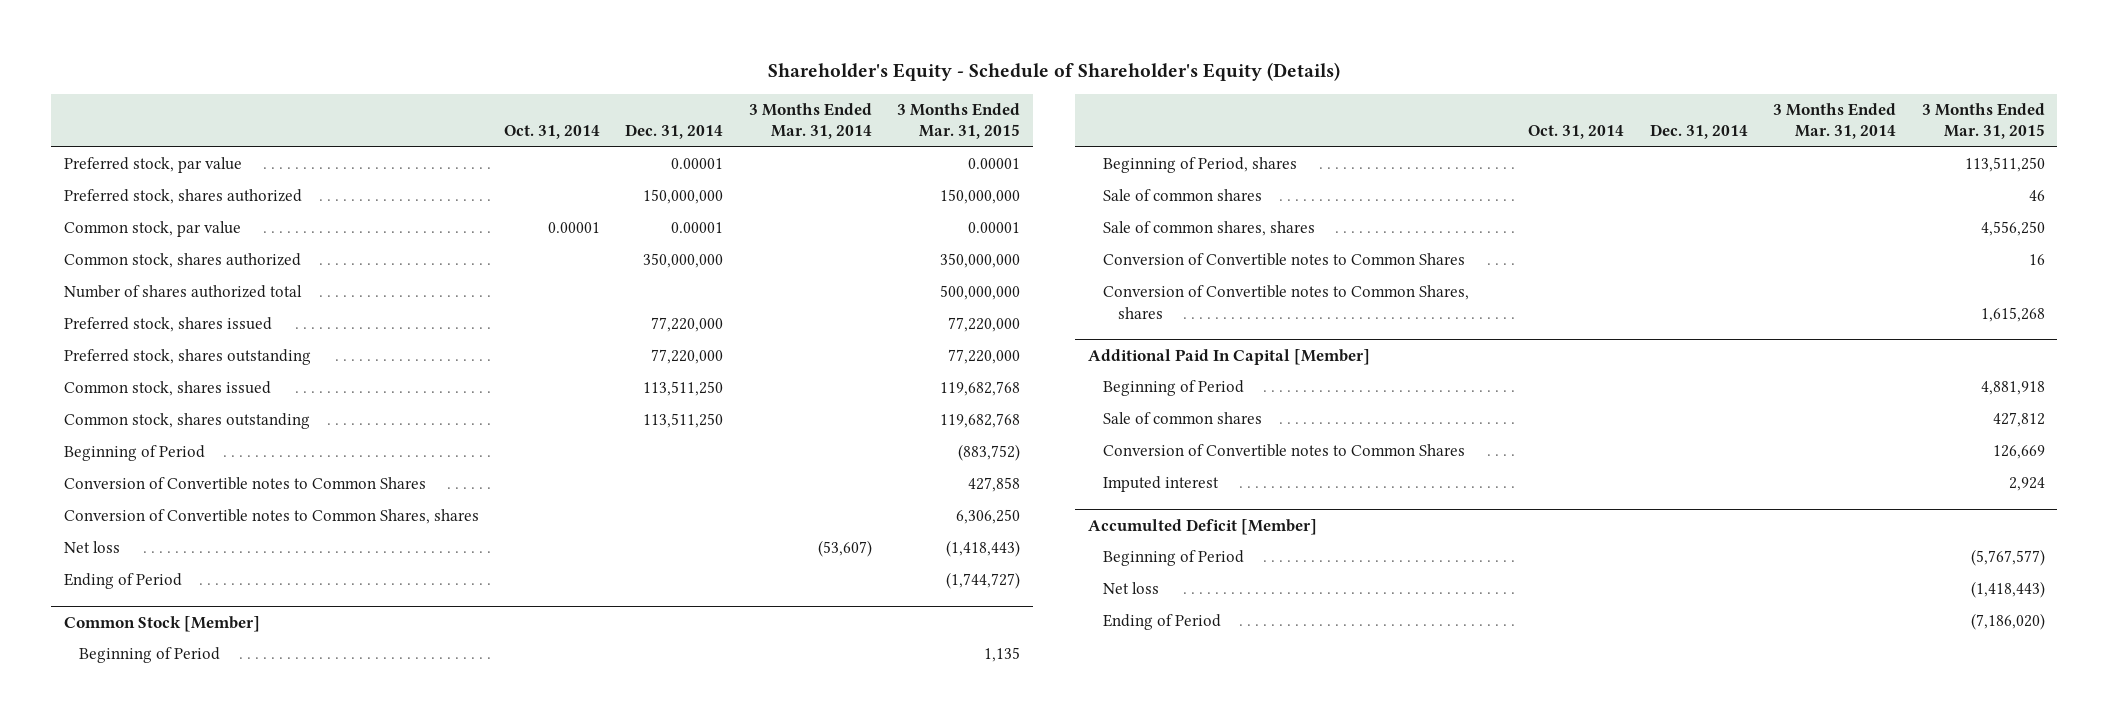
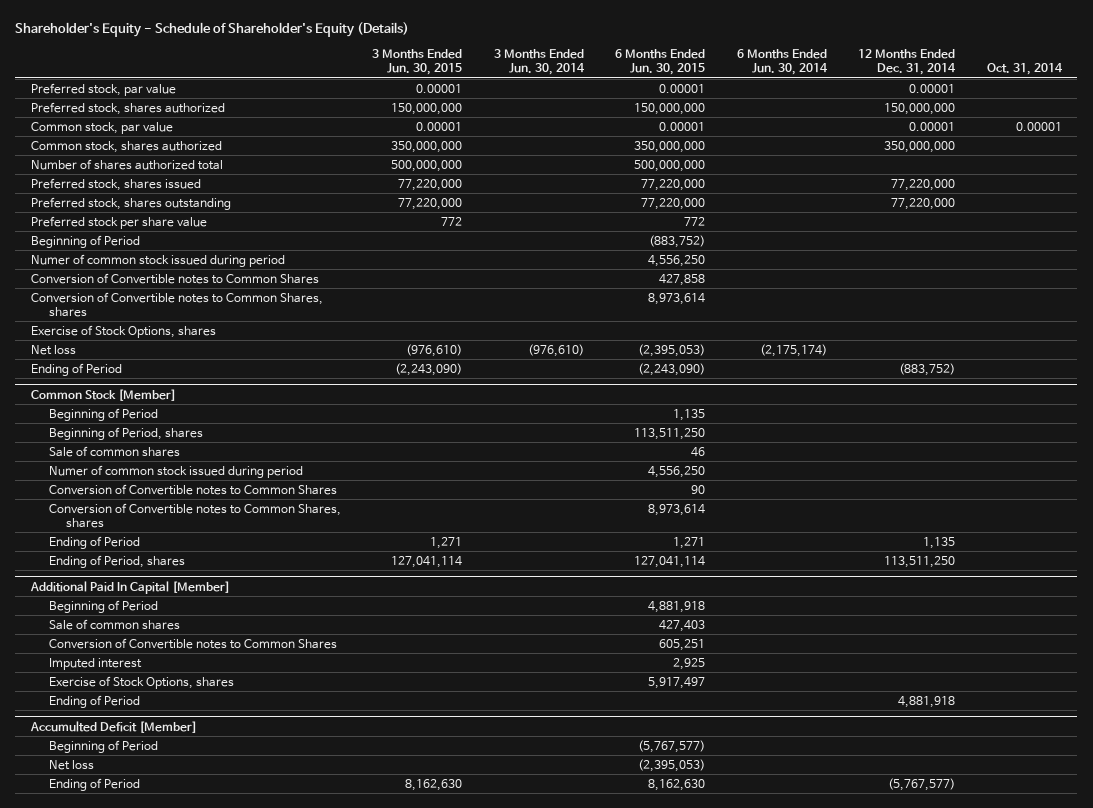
[625,124,724,140] Dec. 31, 2014 -> none
[748,103,872,140] 3 Months Ended Mar. 31, 2014 -> none
[897,103,1021,140] 3 Months Ended Mar. 31, 2015 -> none
none -> [372,49,463,75] 3 Months Ended Jun. 30, 2015
none -> [493,49,585,75] 3 Months Ended Jun. 30, 2014
none -> [615,49,706,75] 6 Months Ended Jun. 30, 2015
none -> [736,49,828,75] 6 Months Ended Jun. 30, 2014
none -> [858,49,957,75] 12 Months Ended Dec. 31, 2014
[63,381,271,397] Common stock, shares issued -> none
[63,413,310,430] Common stock, shares outstanding -> none
none -> [31,215,208,229] Preferred stock per share value
none -> [31,253,286,267] Numer of common stock issued during period
none -> [31,324,217,338] Exercise of Stock Options, shares
[1103,221,1316,237] Sale of common shares, shares -> [48,464,303,478] Numer of common stock issued during period
none -> [48,535,140,549] Ending of Period
none -> [48,554,185,568] Ending of Period, shares
none -> [48,675,234,689] Exercise of Stock Options, shares
none -> [48,694,140,708] Ending of Period

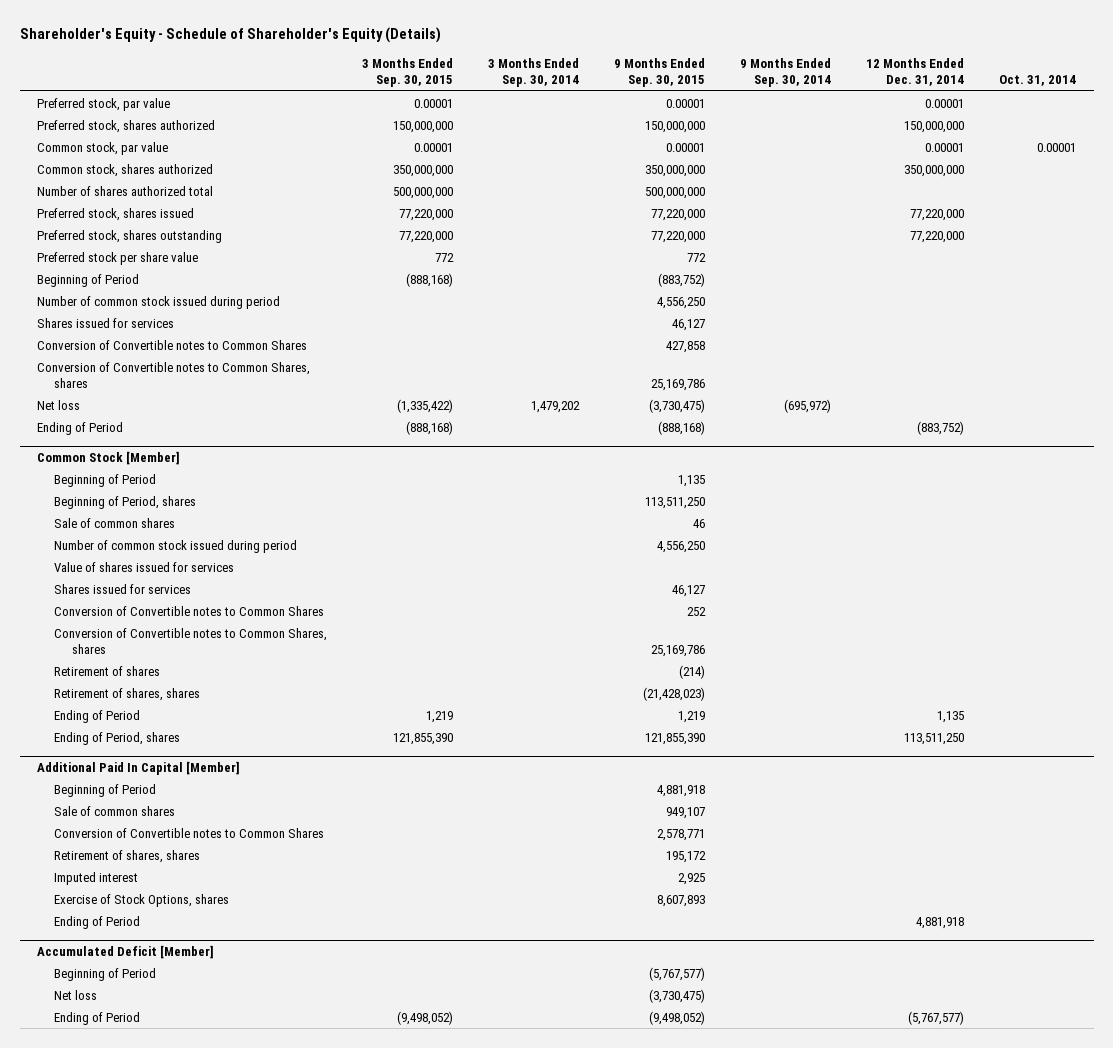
[372,49,463,75] 3 Months Ended Jun. 30, 2015 -> none
[493,49,585,75] 3 Months Ended Jun. 30, 2014 -> none
[615,49,706,75] 6 Months Ended Jun. 30, 2015 -> none
[736,49,828,75] 6 Months Ended Jun. 30, 2014 -> none
none -> [362,57,454,88] 3 Months Ended Sep. 30, 2015
none -> [488,57,580,88] 3 Months Ended Sep. 30, 2014
none -> [614,57,706,88] 9 Months Ended Sep. 30, 2015
none -> [740,57,832,88] 9 Months Ended Sep. 30, 2014
[31,253,286,267] Numer of common stock issued during period -> [37,295,281,309] Number of common stock issued during period
none -> [37,317,175,328] Shares issued for services
[31,324,217,338] Exercise of Stock Options, shares -> none
[48,464,303,478] Numer of common stock issued during period -> [54,539,298,553] Number of common stock issued during period
none -> [54,561,235,572] Value of shares issued for services
none -> [54,583,192,594] Shares issued for services
none -> [54,665,161,676] Retirement of shares
none -> [54,687,201,701] Retirement of shares, shares
none -> [54,849,201,863] Retirement of shares, shares
[30,720,198,733] Accumulted Deficit [Member] -> [37,944,215,959] Accumulated Deficit [Member]

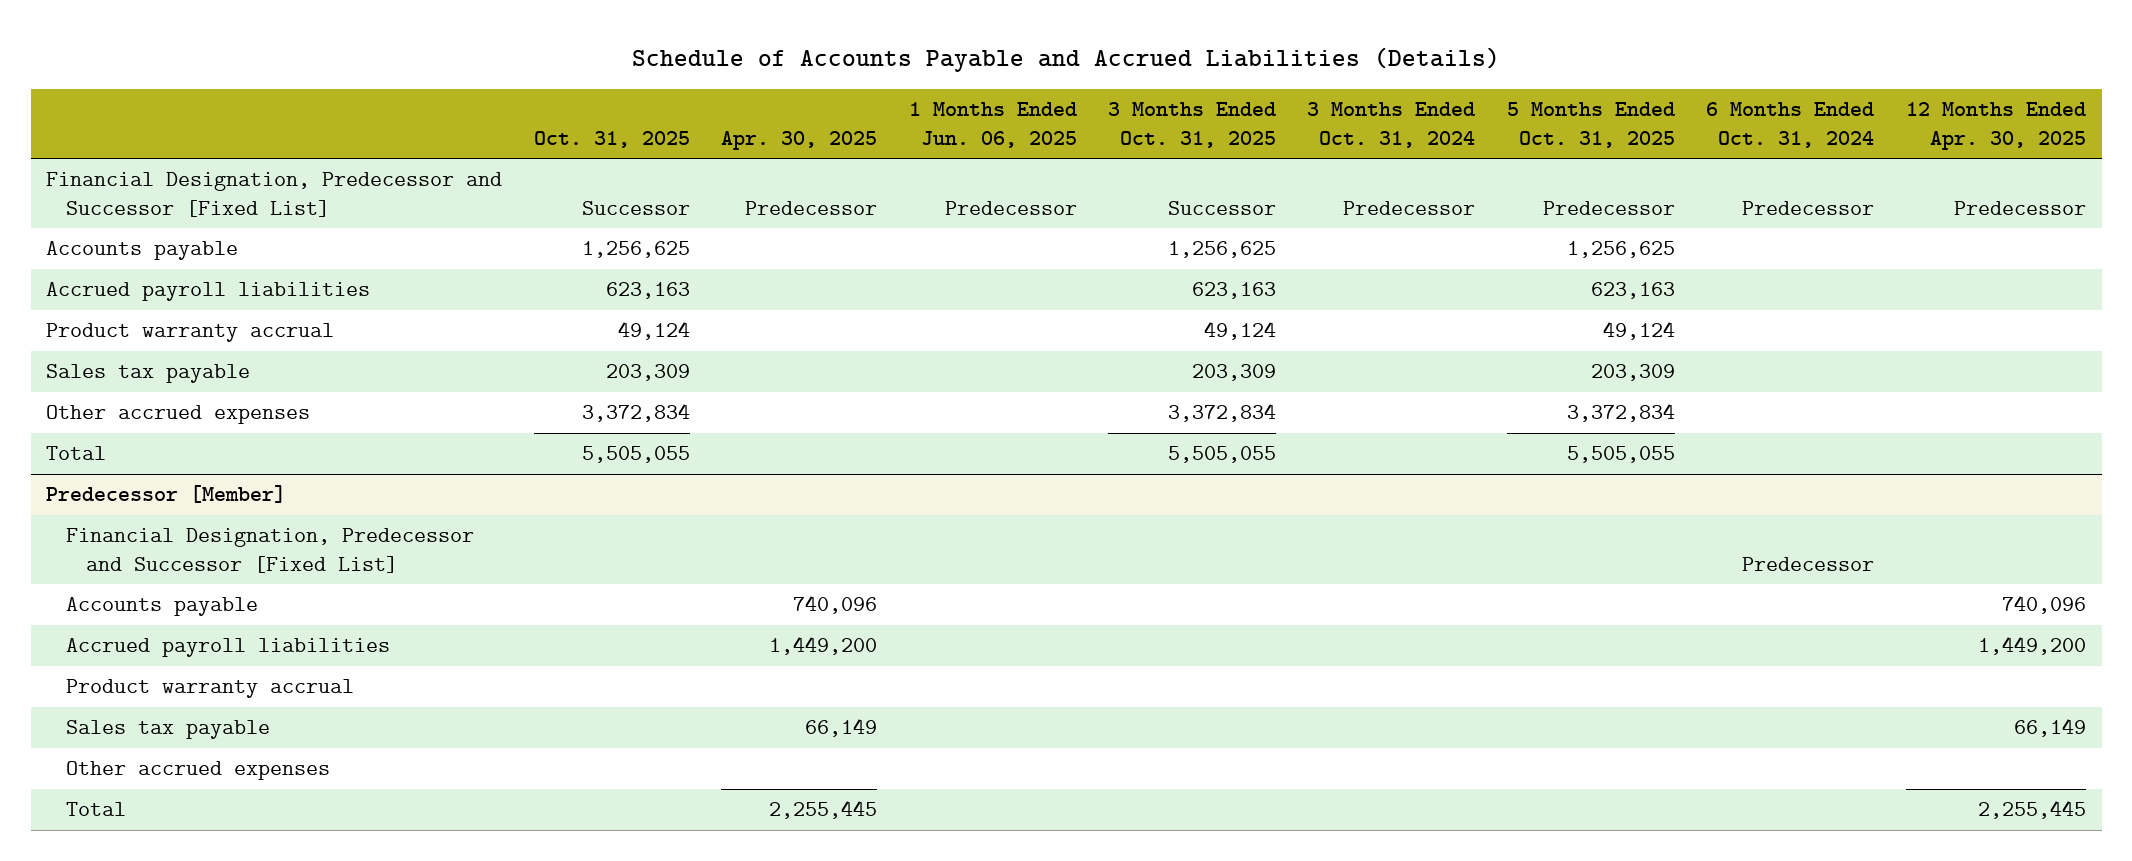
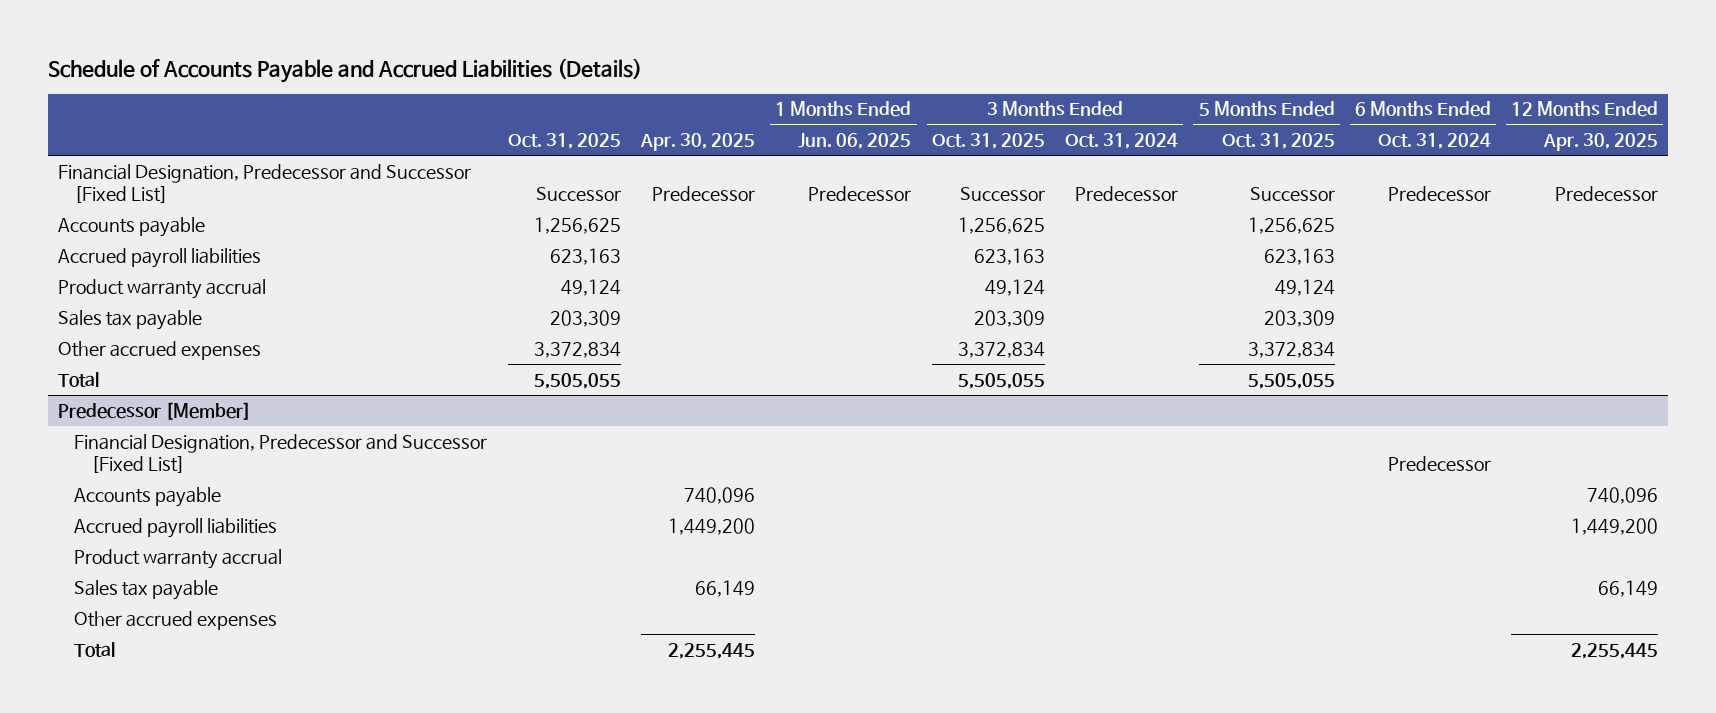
[1542,200,1675,215] Predecessor -> [1249,187,1335,202] Successor

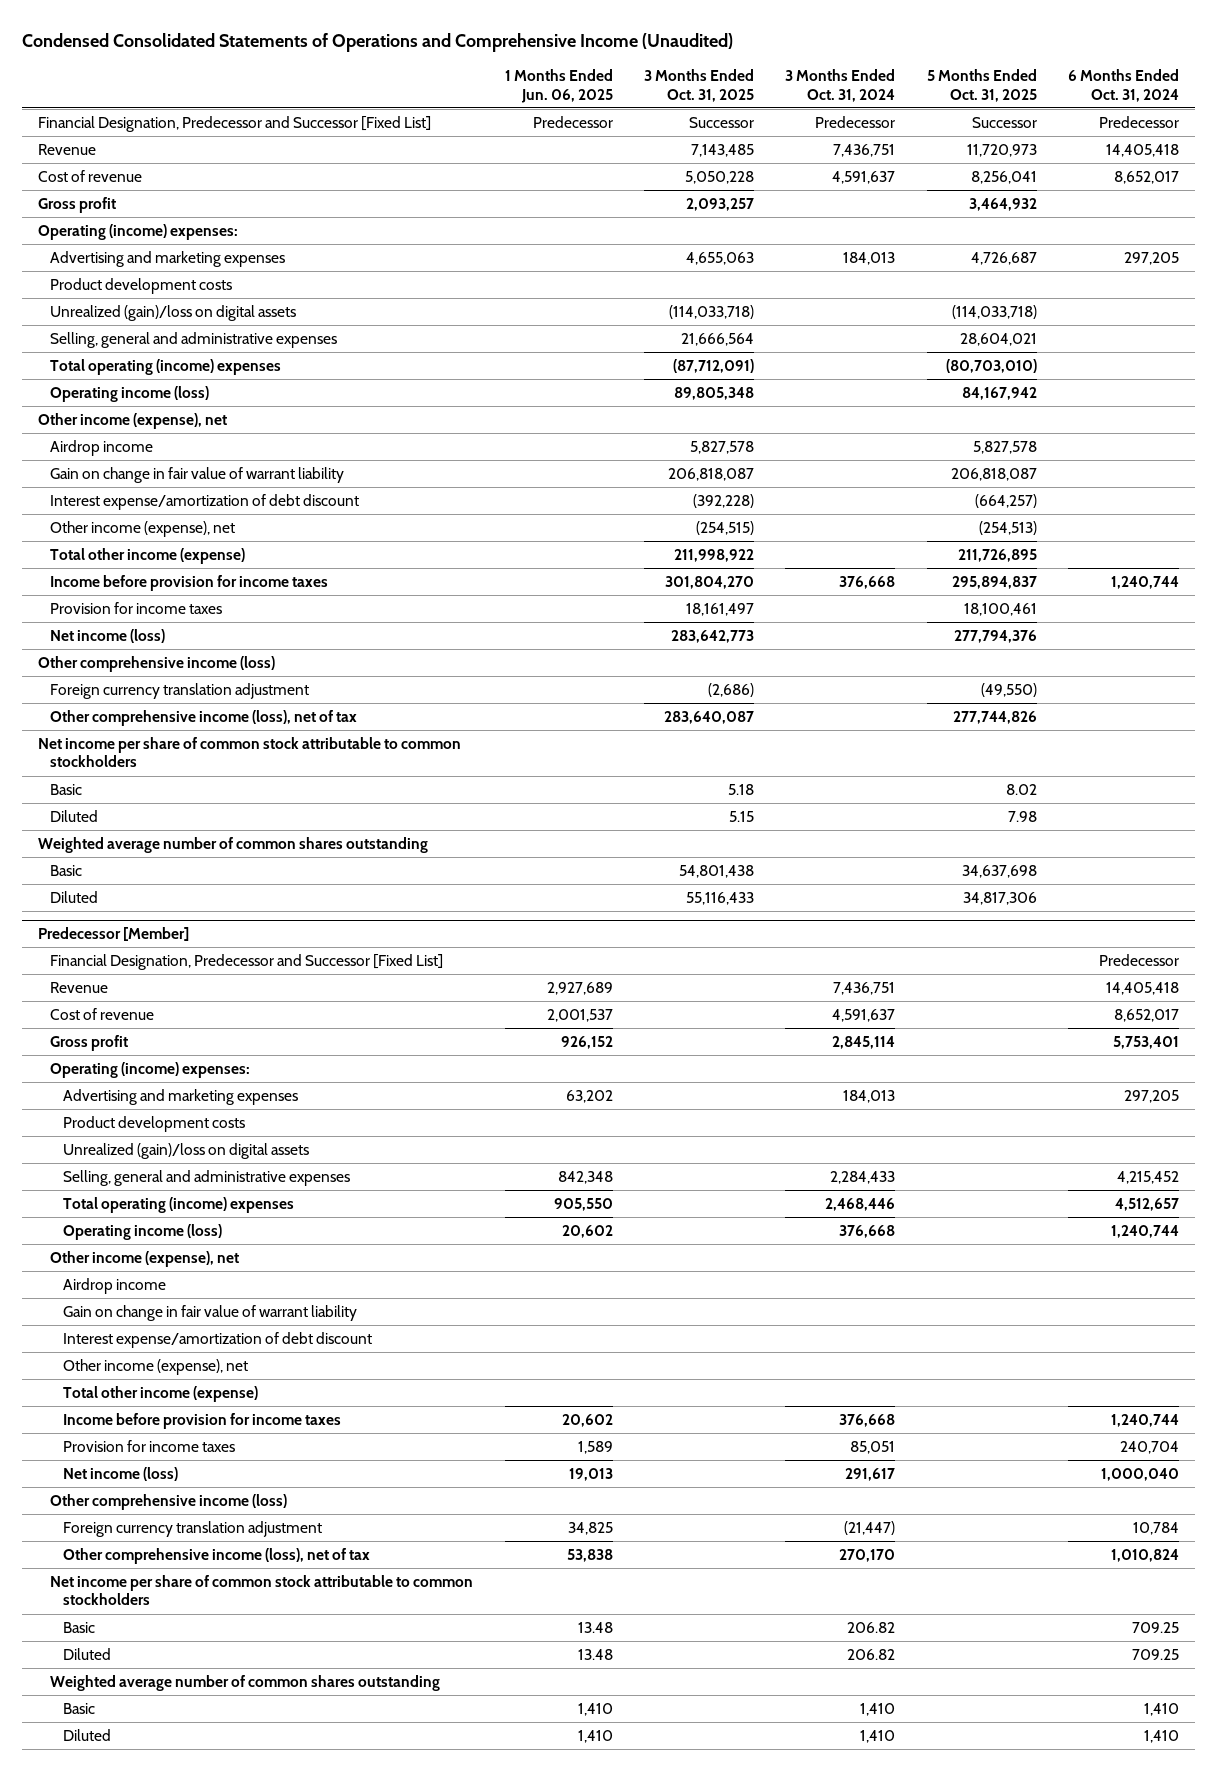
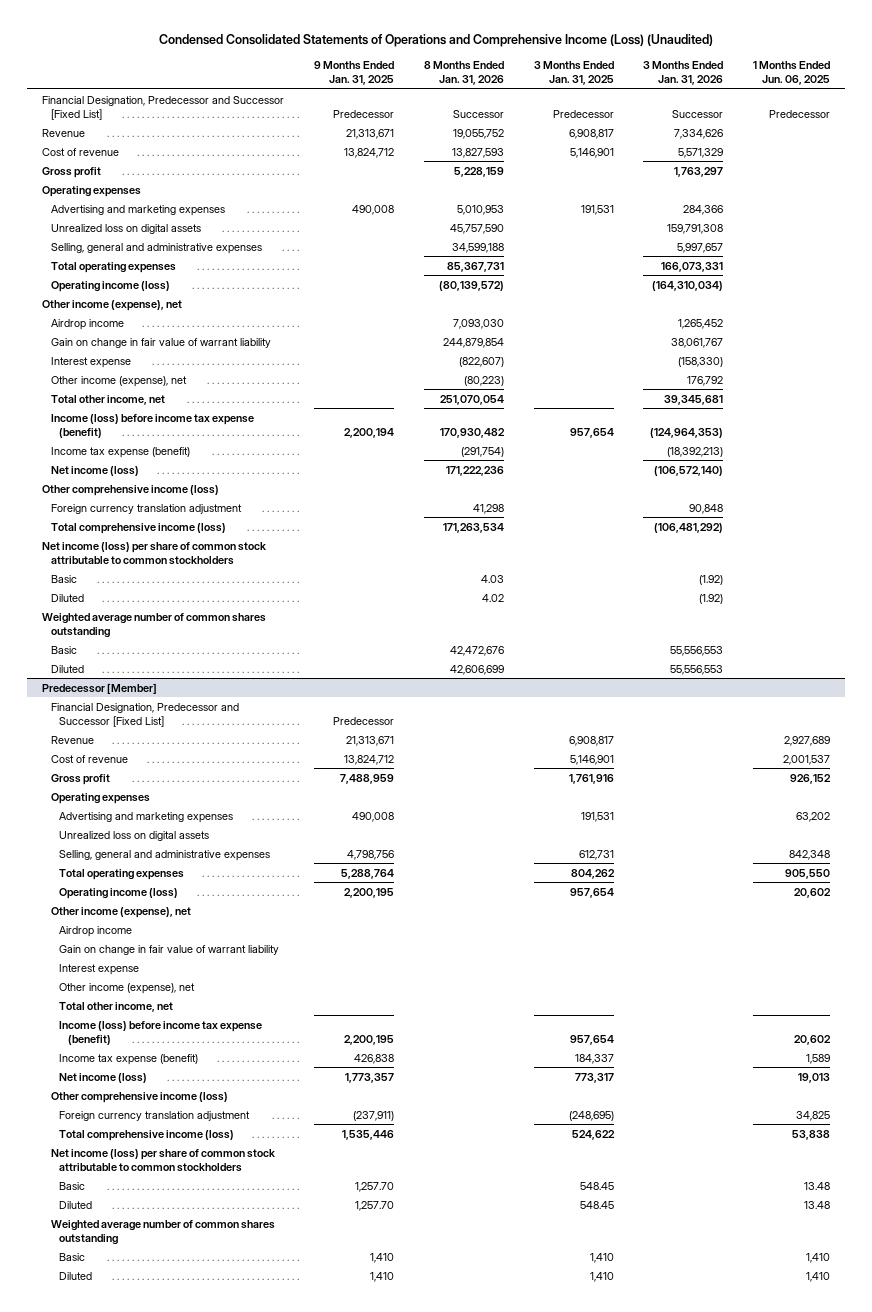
[22,32,734,52] Condensed Consolidated Statements of Operations and Comprehensive Income (Unaudited) -> [159,34,714,48] Condensed Consolidated Statements of Operations and Comprehensive Income (Loss) (Unaudited)
[644,69,755,102] 3 Months Ended Oct. 31, 2025 -> none
[785,69,896,102] 3 Months Ended Oct. 31, 2024 -> none
[926,69,1037,102] 5 Months Ended Oct. 31, 2025 -> none
[1068,69,1180,102] 6 Months Ended Oct. 31, 2024 -> none
none -> [313,61,394,86] 9 Months Ended Jan. 31, 2025
none -> [423,61,504,86] 8 Months Ended Jan. 31, 2026
none -> [533,61,614,86] 3 Months Ended Jan. 31, 2025
none -> [643,61,724,86] 3 Months Ended Jan. 31, 2026
[37,224,238,241] Operating (income) expenses: -> [42,185,142,197] Operating expenses
[50,278,233,295] Product development costs -> none
[50,305,297,322] Unrealized (gain)/loss on digital assets -> [50,223,201,234] Unrealized loss on digital assets
[50,359,282,376] Total operating (income) expenses -> [50,261,176,273] Total operating expenses
[50,494,360,511] Interest expense/amortization of debt discount -> [50,356,131,368] Interest expense
[50,548,246,565] Total other income (expense) -> [50,394,165,405] Total other income, net
[50,575,329,592] Income before provision for income taxes -> [50,413,254,438] Income (loss) before income tax expense (benefit)
[50,602,223,615] Provision for income taxes -> [50,446,190,458] Income tax expense (benefit)
[50,710,358,727] Other comprehensive income (loss), net of tax -> [50,522,226,534] Total comprehensive income (loss)
[37,737,461,768] Net income per share of common stock attributable to common stockholders -> [42,541,267,565] Net income (loss) per share of common stock attributable to common stockholders
[50,1062,251,1079] Operating (income) expenses: -> [50,792,150,804] Operating expenses
[62,1116,245,1133] Product development costs -> none
[62,1143,309,1160] Unrealized (gain)/loss on digital assets -> [59,830,210,841] Unrealized loss on digital assets
[62,1197,294,1214] Total operating (income) expenses -> [59,868,185,880] Total operating expenses
[62,1332,372,1349] Interest expense/amortization of debt discount -> [59,963,140,975] Interest expense
[62,1386,258,1403] Total other income (expense) -> [59,1001,174,1012] Total other income, net
[62,1413,341,1430] Income before provision for income taxes -> [59,1020,263,1045] Income (loss) before income tax expense (benefit)
[62,1440,235,1453] Provision for income taxes -> [59,1053,199,1065] Income tax expense (benefit)
[62,1548,370,1565] Other comprehensive income (loss), net of tax -> [59,1129,235,1141] Total comprehensive income (loss)
[50,1575,474,1606] Net income per share of common stock attributable to common stockholders -> [50,1148,275,1172] Net income (loss) per share of common stock attributable to common stockholders

